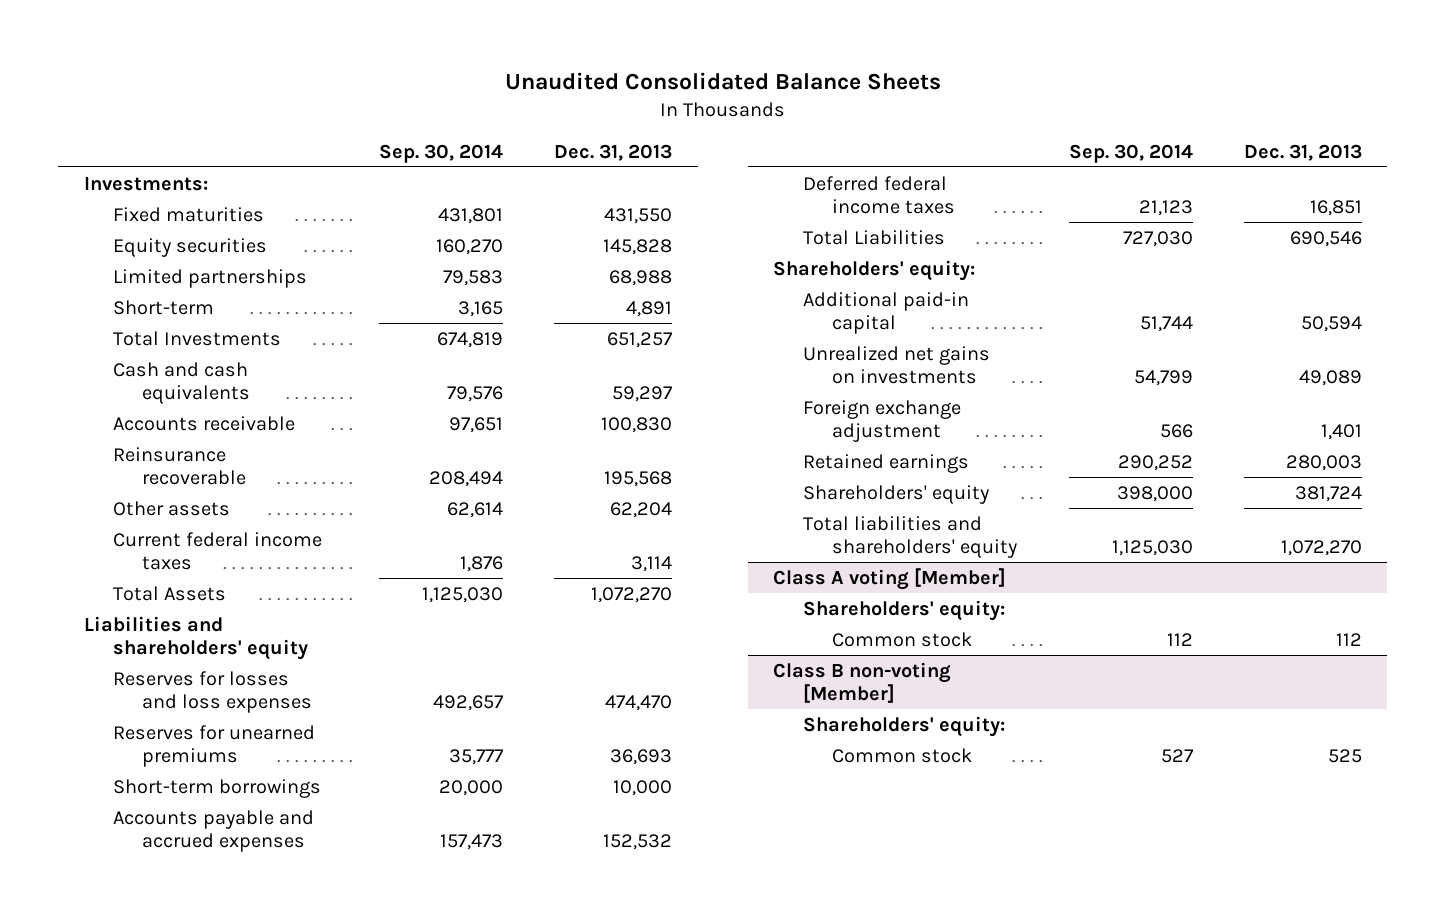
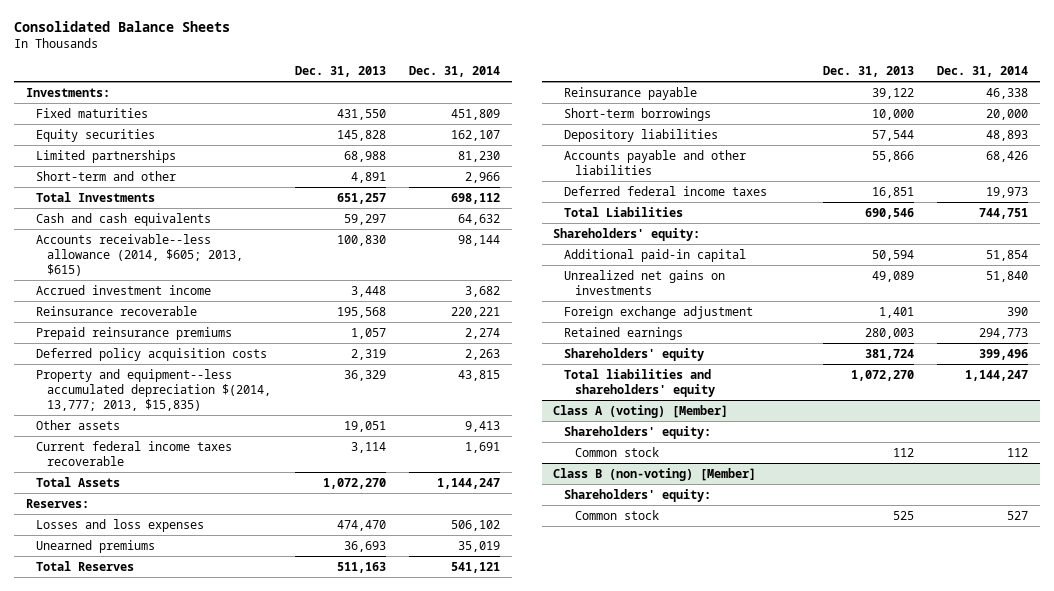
[504,71,941,90] Unaudited Consolidated Balance Sheets -> [13,21,230,33] Consolidated Balance Sheets
[378,143,503,163] Sep. 30, 2014 -> none
none -> [409,65,501,77] Dec. 31, 2014
[112,299,214,315] Short-term -> [36,170,177,181] Short-term and other
[112,415,295,431] Accounts receivable -> [36,233,244,277] Accounts receivable--less allowance (2014, $605; 2013, $615)
none -> [36,284,212,295] Accrued investment income
none -> [36,326,233,340] Prepaid reinsurance premiums
none -> [36,347,268,361] Deferred policy acquisition costs
none -> [36,368,272,412] Property and equipment--less accumulated depreciation $(2014, 13,777; 2013, $15,835)
[609,501,672,518] 62,204 -> [343,420,386,432] 19,051
[112,531,322,570] Current federal income taxes -> [36,440,233,466] Current federal income taxes recoverable
[83,615,308,660] Liabilities and shareholders' equity -> none
none -> [25,498,89,508] Reserves:
[112,670,313,713] Reserves for losses and loss expenses -> [36,518,205,532] Losses and loss expenses
[112,724,315,767] Reserves for unearned premiums -> [36,539,156,553] Unearned premiums
none -> [36,560,135,571] Total Reserves
none -> [564,86,698,100] Reinsurance payable
none -> [564,128,719,142] Depository liabilities
[112,809,314,852] Accounts payable and accrued expenses -> [564,149,747,175] Accounts payable and other liabilities
[602,833,672,850] 152,532 -> [871,150,914,162] 55,866
[773,567,1007,590] Class A voting [Member] -> [553,404,729,418] Class A (voting) [Member]
[773,661,952,703] Class B non-voting [Member] -> [553,467,757,481] Class B (non-voting) [Member]

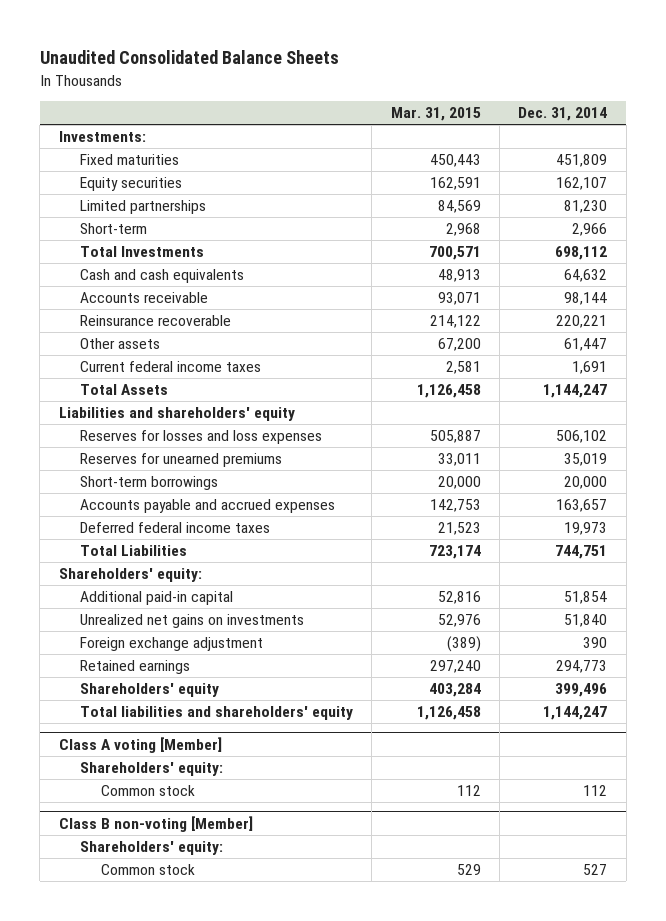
[13,21,230,33] Consolidated Balance Sheets -> [39,50,339,65] Unaudited Consolidated Balance Sheets
[294,65,386,77] Dec. 31, 2013 -> none
none -> [390,107,481,122] Mar. 31, 2015
[36,170,177,181] Short-term and other -> [80,223,148,235] Short-term
[36,284,212,295] Accrued investment income -> none
[36,233,244,277] Accounts receivable--less allowance (2014, $605; 2013, $615) -> [80,292,209,304] Accounts receivable
[36,326,233,340] Prepaid reinsurance premiums -> none
[36,347,268,361] Deferred policy acquisition costs -> none
[36,368,272,412] Property and equipment--less accumulated depreciation $(2014, 13,777; 2013, $15,835) -> none
[465,420,501,432] 9,413 -> [564,338,608,352] 61,447
[36,440,233,466] Current federal income taxes recoverable -> [80,361,262,373] Current federal income taxes
[25,498,89,508] Reserves: -> none
[36,560,135,571] Total Reserves -> none
[564,86,698,100] Reinsurance payable -> none
none -> [58,407,295,422] Liabilities and shareholders' equity
[36,518,205,532] Losses and loss expenses -> [80,430,323,445] Reserves for losses and loss expenses
[36,539,156,553] Unearned premiums -> [80,453,283,468] Reserves for unearned premiums
[564,128,719,142] Depository liabilities -> none
[564,149,747,175] Accounts payable and other liabilities -> [80,499,336,514] Accounts payable and accrued expenses
[986,150,1029,162] 68,426 -> [556,499,608,513] 163,657
[553,404,729,418] Class A (voting) [Member] -> [58,736,222,753] Class A voting [Member]
[553,467,757,481] Class B (non-voting) [Member] -> [58,815,253,832] Class B non-voting [Member]

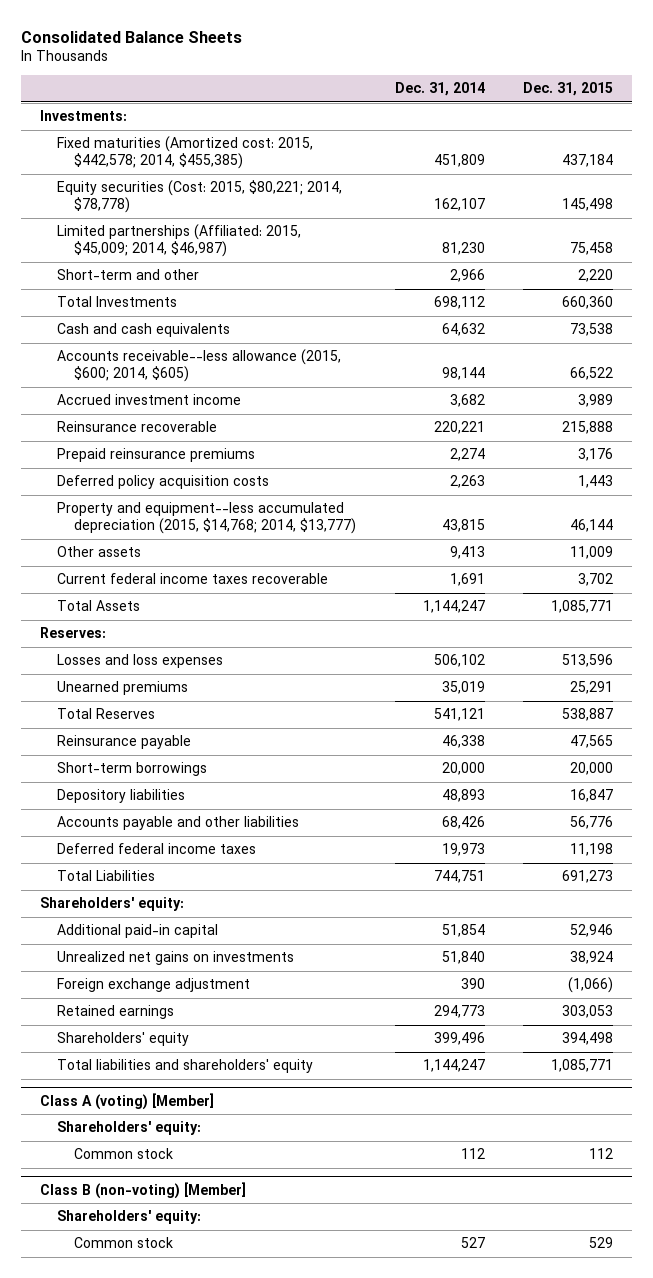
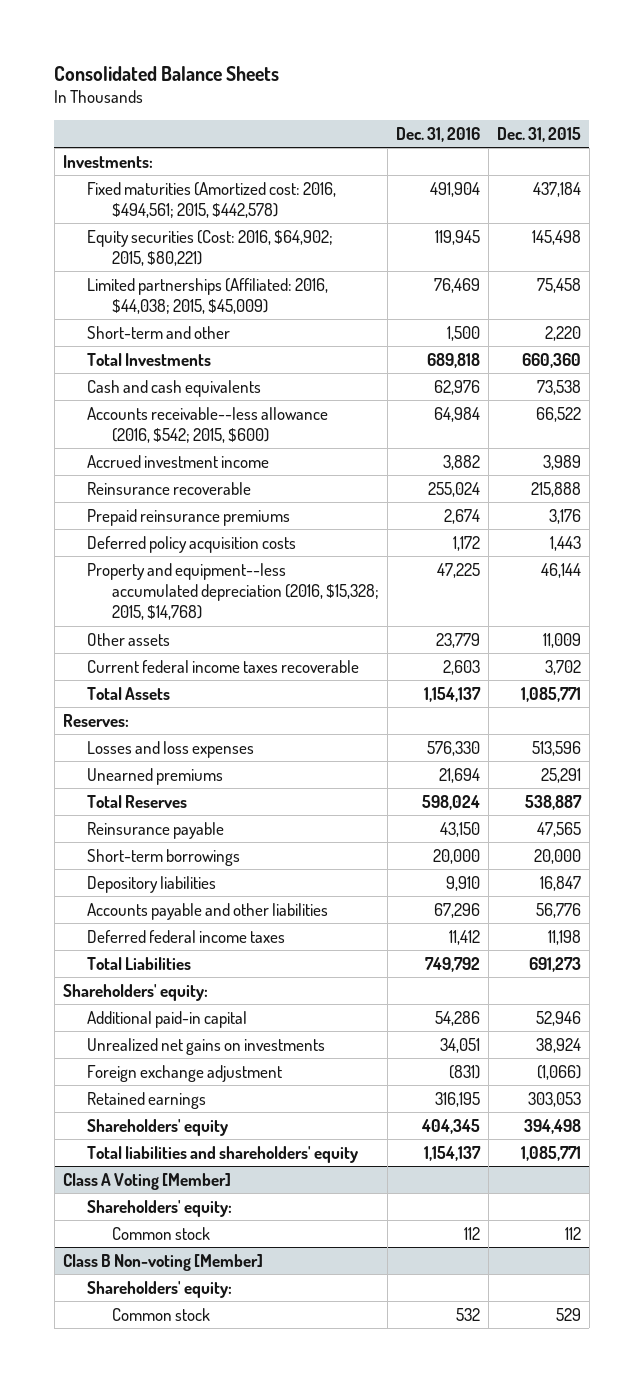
[394,82,485,97] Dec. 31, 2014 -> none
none -> [395,126,480,142] Dec. 31, 2016
[57,136,314,170] Fixed maturities (Amortized cost: 2015, $442,578; 2014, $455,385) -> [87,181,337,218] Fixed maturities (Amortized cost: 2016, $494,561; 2015, $442,578)
[57,180,343,214] Equity securities (Cost: 2015, $80,221; 2014, $78,778) -> [87,229,334,266] Equity securities (Cost: 2016, $64,902; 2015, $80,221)
[57,224,302,258] Limited partnerships (Affiliated: 2015, $45,009; 2014, $46,987) -> [87,277,329,314] Limited partnerships (Affiliated: 2016, $44,038; 2015, $45,009)
[57,349,342,383] Accounts receivable--less allowance (2015, $600; 2014, $605) -> [87,406,329,443] Accounts receivable--less allowance (2016, $542; 2015, $600)
[57,502,357,535] Property and equipment--less accumulated depreciation (2015, $14,768; 2014, $13,777) -> [87,562,379,621] Property and equipment--less accumulated depreciation (2016, $15,328; 2015, $14,768)
[40,1092,215,1110] Class A (voting) [Member] -> [62,1172,231,1190] Class A Voting [Member]
[40,1181,247,1199] Class B (non-voting) [Member] -> [62,1253,263,1271] Class B Non-voting [Member]

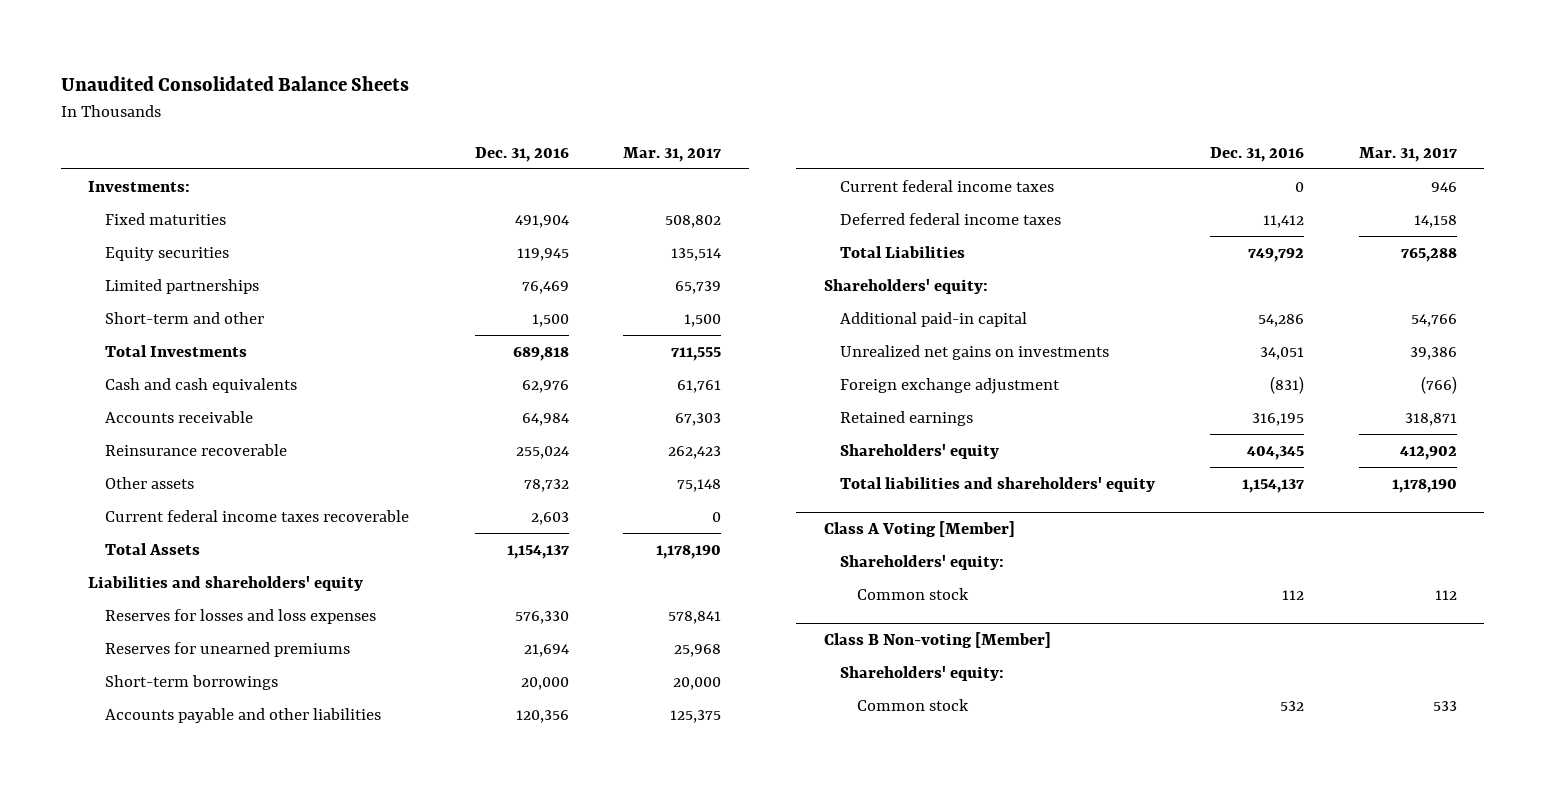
[54,65,280,81] Consolidated Balance Sheets -> [61,75,410,91] Unaudited Consolidated Balance Sheets
[496,126,581,142] Dec. 31, 2015 -> none
none -> [623,146,722,162] Mar. 31, 2017
[87,181,337,218] Fixed maturities (Amortized cost: 2016, $494,561; 2015, $442,578) -> [105,213,227,226] Fixed maturities
[87,229,334,266] Equity securities (Cost: 2016, $64,902; 2015, $80,221) -> [105,247,230,262] Equity securities
[87,277,329,314] Limited partnerships (Affiliated: 2016, $44,038; 2015, $45,009) -> [105,279,260,295] Limited partnerships
[87,454,270,468] Accrued investment income -> none
[87,406,329,443] Accounts receivable--less allowance (2016, $542; 2015, $600) -> [105,411,254,424] Accounts receivable
[87,508,291,526] Prepaid reinsurance premiums -> none
[87,535,297,553] Deferred policy acquisition costs -> none
[87,562,379,621] Property and equipment--less accumulated depreciation (2016, $15,328; 2015, $14,768) -> none
[435,632,480,648] 23,779 -> [523,479,569,493] 78,732
[62,713,129,727] Reserves: -> none
[87,794,188,808] Total Reserves -> none
[87,821,225,839] Reinsurance payable -> none
none -> [88,576,364,592] Liabilities and shareholders' equity
[87,740,255,758] Losses and loss expenses -> [105,609,377,625] Reserves for losses and loss expenses
[87,767,224,785] Unearned premiums -> [105,642,351,658] Reserves for unearned premiums
[87,875,217,893] Depository liabilities -> none
[433,902,480,918] 67,296 -> [515,710,569,724] 120,356
none -> [840,180,1055,193] Current federal income taxes

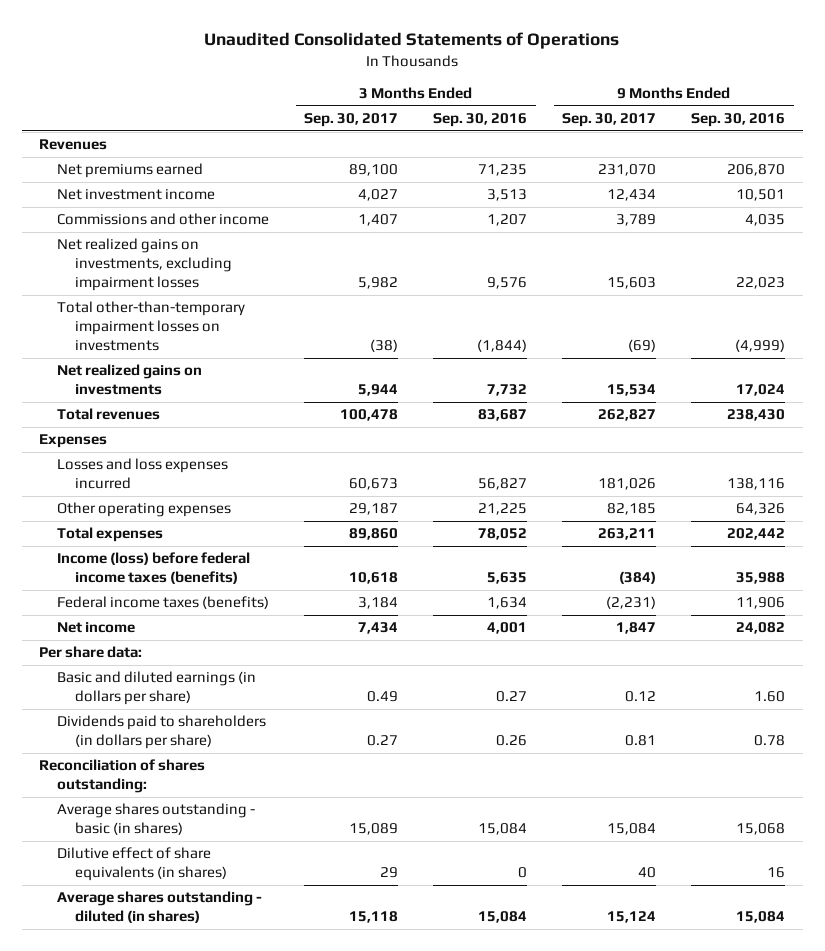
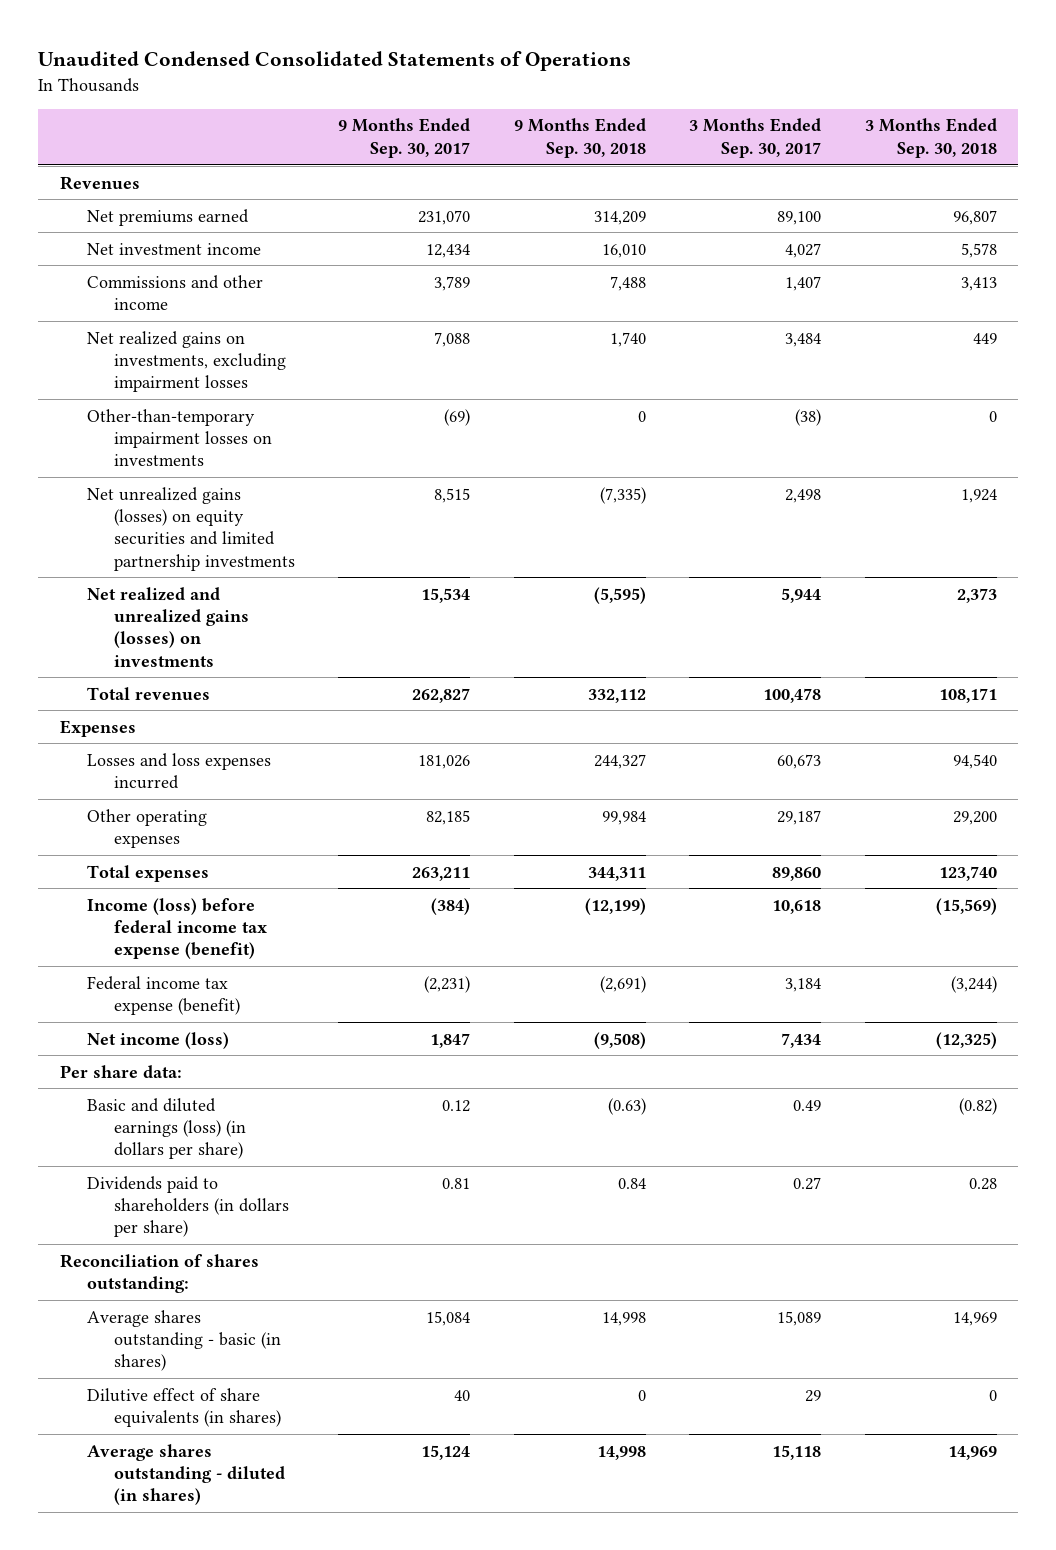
[204,32,620,50] Unaudited Consolidated Statements of Operations -> [37,51,631,72] Unaudited Condensed Consolidated Statements of Operations
[433,113,528,128] Sep. 30, 2016 -> none
[691,113,786,128] Sep. 30, 2016 -> none
none -> [513,118,646,158] 9 Months Ended Sep. 30, 2018
none -> [864,118,997,158] 3 Months Ended Sep. 30, 2018
[358,277,399,290] 5,982 -> [785,332,822,347] 3,484
[607,277,657,290] 15,603 -> [434,331,471,347] 7,088
[57,301,246,352] Total other-than-temporary impairment losses on investments -> [86,408,272,467] Other-than-temporary impairment losses on investments
none -> [86,486,295,571] Net unrealized gains (losses) on equity securities and limited partnership investments
[57,364,203,396] Net realized gains on investments -> [86,586,249,667] Net realized and unrealized gains (losses) on investments
[57,552,251,585] Income (loss) before federal income taxes (benefits) -> [86,897,267,960] Income (loss) before federal income tax expense (benefit)
[57,596,270,610] Federal income taxes (benefits) -> [86,975,240,1015] Federal income tax expense (benefit)
[57,622,136,634] Net income -> [86,1031,229,1049] Net income (loss)
[57,671,257,706] Basic and diluted earnings (in dollars per share) -> [86,1097,246,1160] Basic and diluted earnings (loss) (in dollars per share)

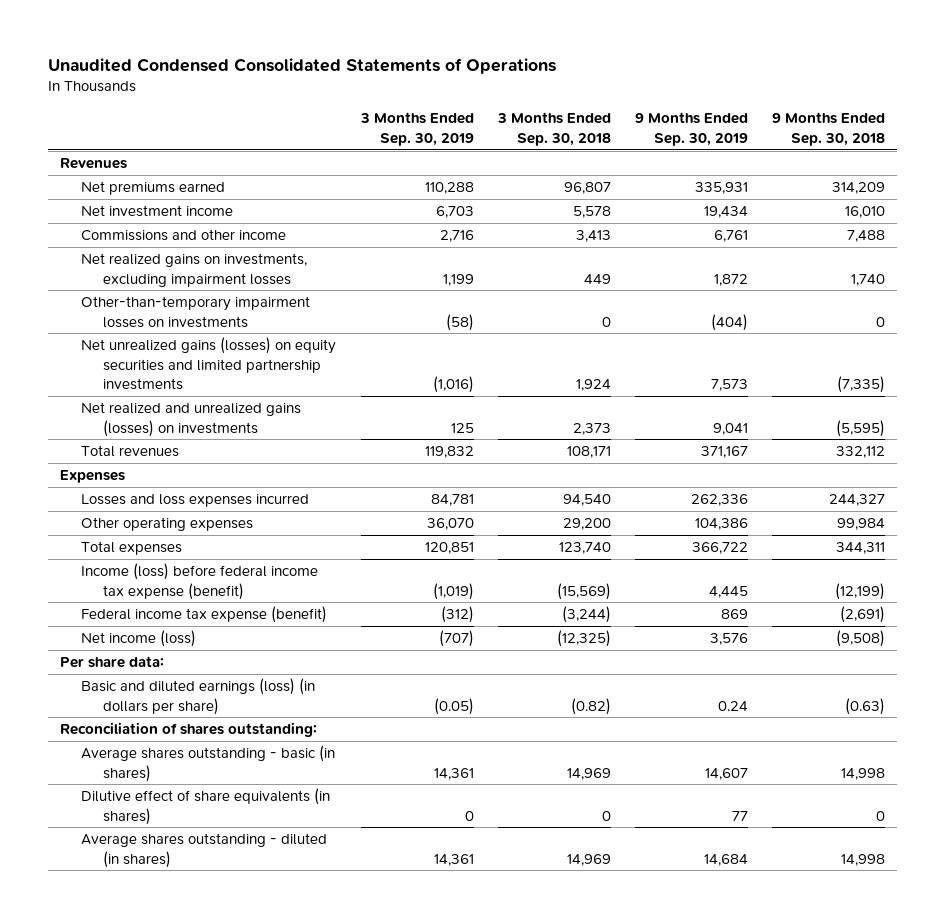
[338,118,471,158] 9 Months Ended Sep. 30, 2017 -> none
[689,118,822,158] 3 Months Ended Sep. 30, 2017 -> none
none -> [359,112,474,147] 3 Months Ended Sep. 30, 2019
none -> [634,112,748,147] 9 Months Ended Sep. 30, 2019
[86,1175,289,1238] Dividends paid to shareholders (in dollars per share) -> none

